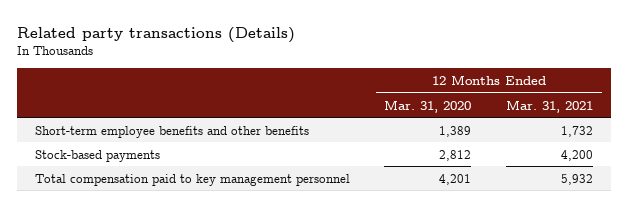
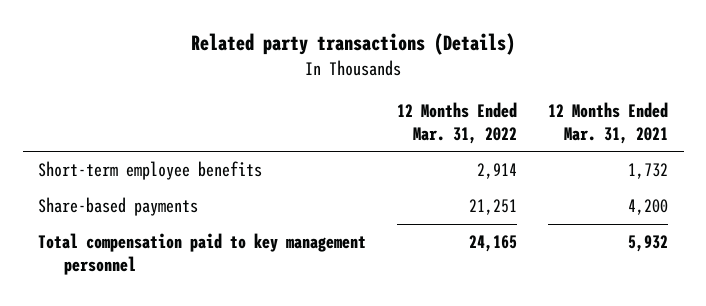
[384,99,472,113] Mar. 31, 2020 -> none
none -> [397,101,518,144] 12 Months Ended Mar. 31, 2022
[34,125,309,138] Short-term employee benefits and other benefits -> [38,161,263,181] Short-term employee benefits
[34,149,160,162] Stock-based payments -> [38,197,199,217] Share-based payments

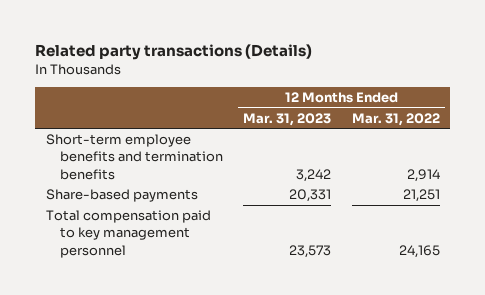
[548,101,669,144] 12 Months Ended Mar. 31, 2021 -> none
none -> [243,112,332,126] Mar. 31, 2023
[38,161,263,181] Short-term employee benefits -> [45,134,224,180] Short-term employee benefits and termination benefits

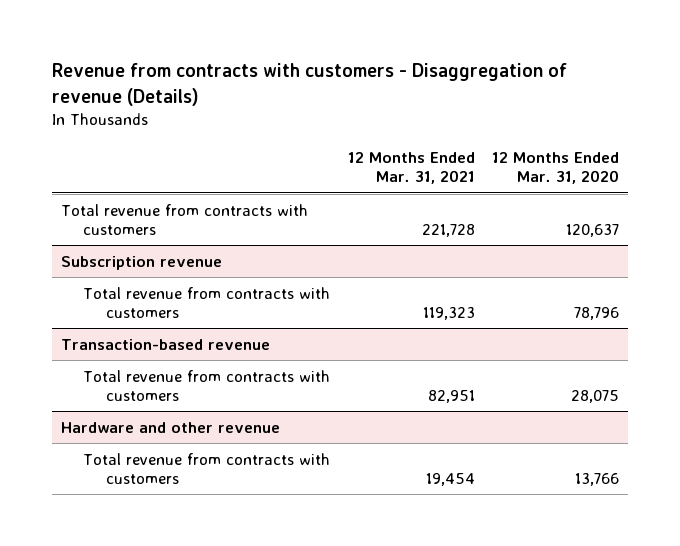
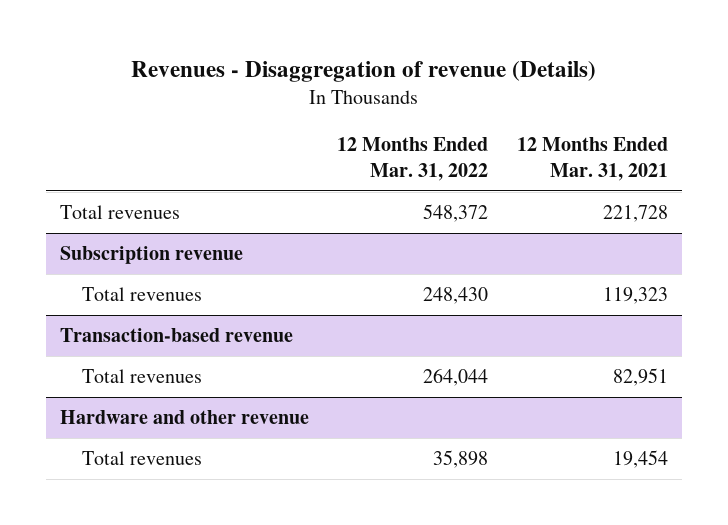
[51,63,567,106] Revenue from contracts with customers - Disaggregation of revenue (Details) -> [130,61,596,83] Revenues - Disaggregation of revenue (Details)
[492,151,620,185] 12 Months Ended Mar. 31, 2020 -> none
none -> [337,137,489,181] 12 Months Ended Mar. 31, 2022
[60,203,308,236] Total revenue from contracts with customers -> [60,204,181,219] Total revenues
[83,286,331,319] Total revenue from contracts with customers -> [81,286,202,301] Total revenues
[83,369,331,402] Total revenue from contracts with customers -> [81,368,202,383] Total revenues
[83,452,331,485] Total revenue from contracts with customers -> [81,450,202,465] Total revenues

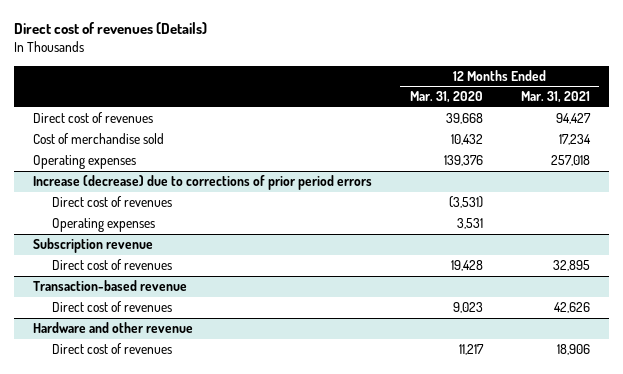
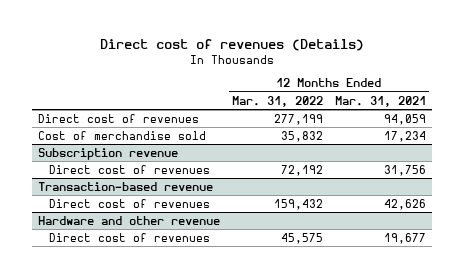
[409,91,483,104] Mar. 31, 2020 -> none
none -> [231,95,323,107] Mar. 31, 2022
[555,113,591,125] 94,427 -> [383,113,426,125] 94,059
[32,155,136,170] Operating expenses -> none
[32,175,372,191] Increase (decrease) due to corrections of prior period errors -> none
[52,196,173,208] Direct cost of revenues -> none
[52,218,156,233] Operating expenses -> none
[552,260,590,272] 32,895 -> [383,164,426,176] 31,756
[556,344,590,356] 18,906 -> [383,232,426,244] 19,677

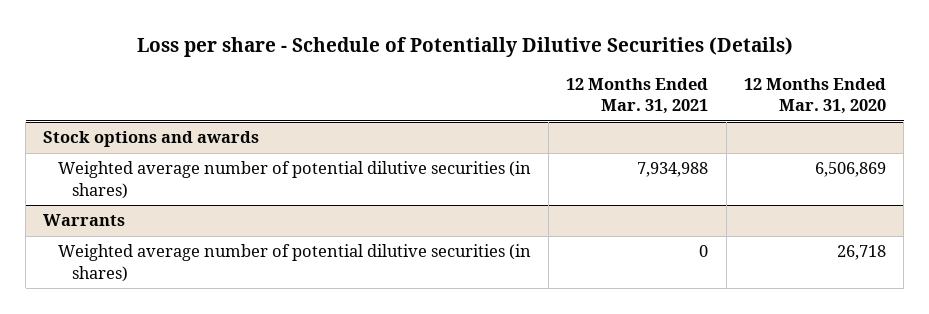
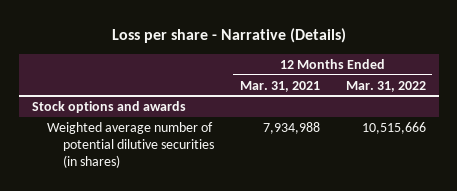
[136,36,793,57] Loss per share - Schedule of Potentially Dilutive Securities (Details) -> [111,28,346,44] Loss per share - Narrative (Details)
[743,77,886,115] 12 Months Ended Mar. 31, 2020 -> none
none -> [345,80,426,92] Mar. 31, 2022
[43,214,126,227] Warrants -> none
[57,244,531,282] Weighted average number of potential dilutive securities (in shares) -> none

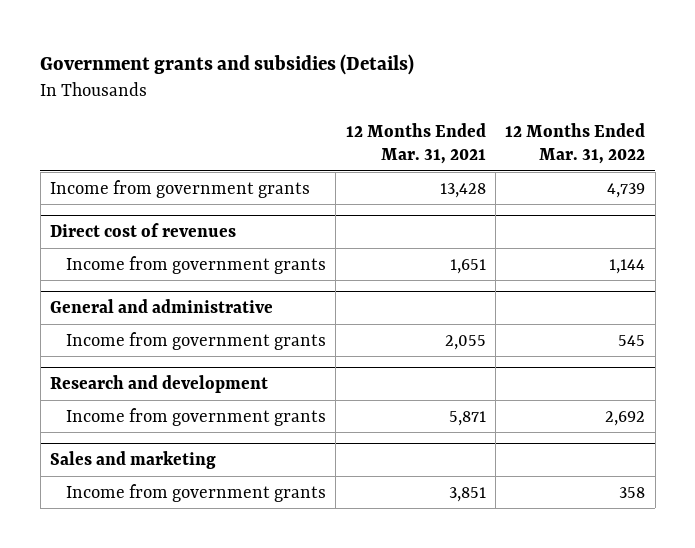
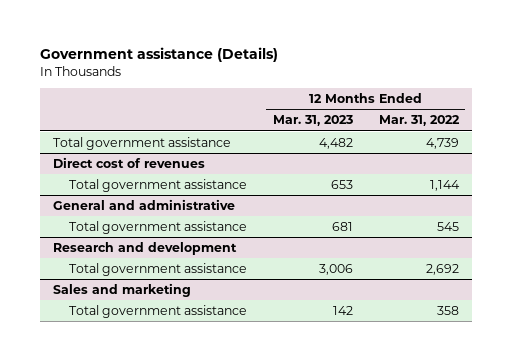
[40,53,415,75] Government grants and subsidies (Details) -> [39,47,278,63] Government assistance (Details)
[345,122,486,165] 12 Months Ended Mar. 31, 2021 -> none
none -> [272,115,353,127] Mar. 31, 2023
[49,179,310,198] Income from government grants -> [53,136,232,150] Total government assistance
[66,255,327,274] Income from government grants -> [68,178,247,192] Total government assistance
[66,331,327,350] Income from government grants -> [68,220,247,234] Total government assistance
[66,407,327,426] Income from government grants -> [68,262,247,276] Total government assistance
[66,483,327,502] Income from government grants -> [68,304,247,318] Total government assistance

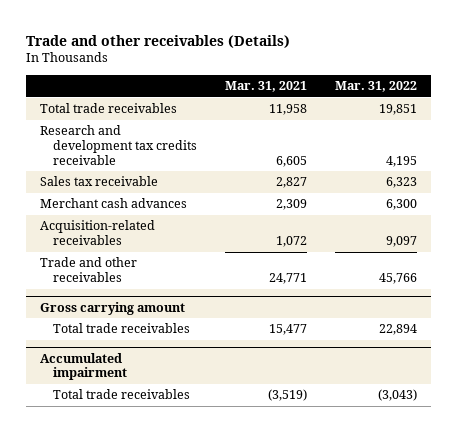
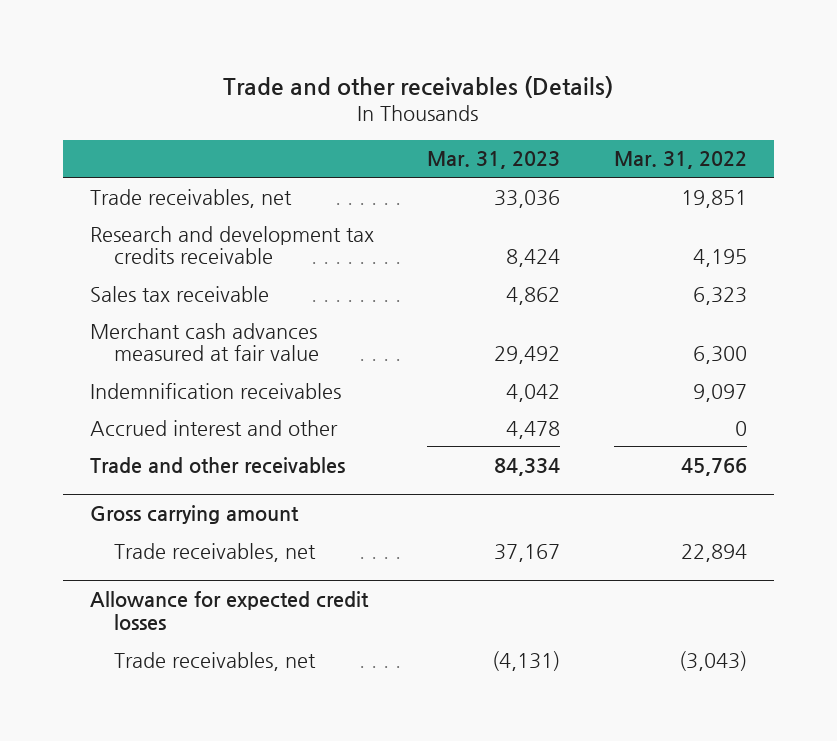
[225,81,308,93] Mar. 31, 2021 -> none
none -> [427,151,561,170] Mar. 31, 2023
[40,103,178,114] Total trade receivables -> [89,188,292,208] Trade receivables, net
[40,198,188,209] Merchant cash advances -> [89,322,319,362] Merchant cash advances measured at fair value
[40,220,156,246] Acquisition-related receivables -> [89,382,341,399] Indemnification receivables
none -> [89,419,338,436] Accrued interest and other
[53,323,191,334] Total trade receivables -> [113,542,316,562] Trade receivables, net
[40,352,128,381] Accumulated impairment -> [89,591,369,630] Allowance for expected credit losses
[53,389,191,400] Total trade receivables -> [113,651,316,671] Trade receivables, net

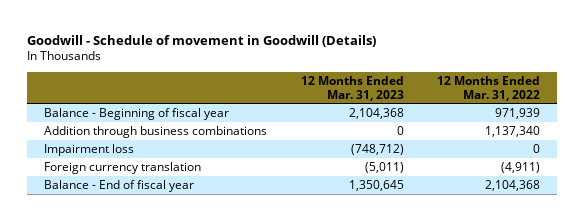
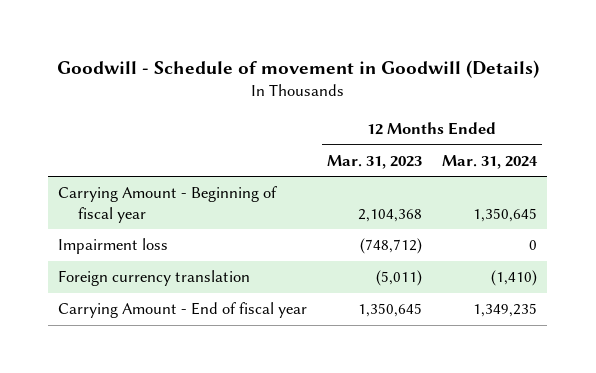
[437,75,541,101] 12 Months Ended Mar. 31, 2022 -> none
none -> [442,154,539,169] Mar. 31, 2024
[44,125,268,138] Addition through business combinations -> none
[44,107,230,120] Balance - Beginning of fiscal year -> [58,186,278,223] Carrying Amount - Beginning of fiscal year
[44,179,195,192] Balance - End of fiscal year -> [58,302,308,319] Carrying Amount - End of fiscal year

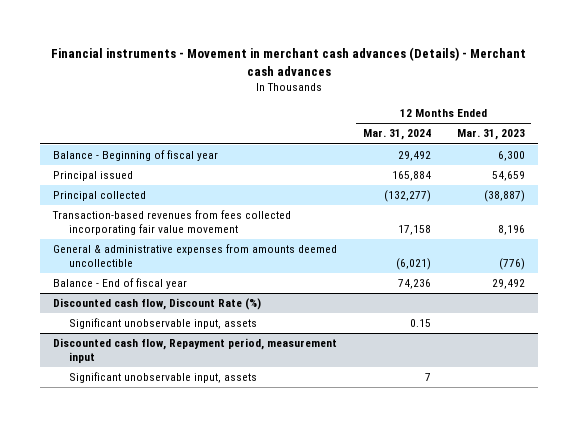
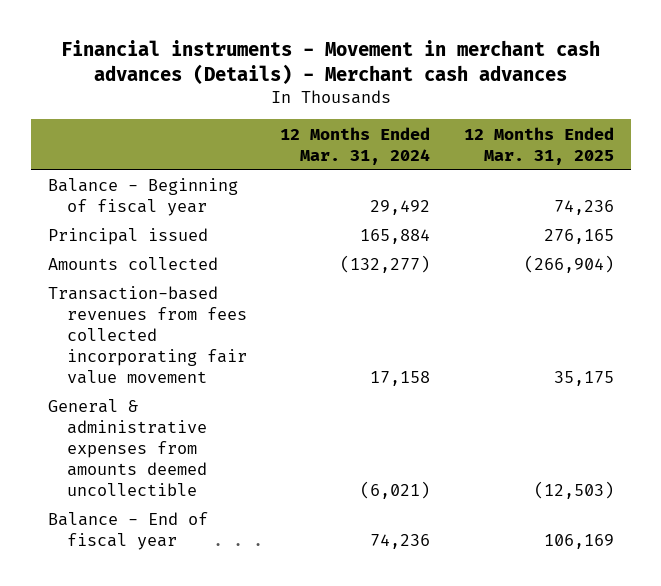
[456,129,525,141] Mar. 31, 2023 -> none
none -> [463,126,614,165] 12 Months Ended Mar. 31, 2025
[52,191,146,202] Principal collected -> [47,257,218,271] Amounts collected
[52,298,261,311] Discounted cash flow, Discount Rate (%) -> none
[68,318,257,330] Significant unobservable input, assets -> none
[52,338,337,364] Discounted cash flow, Repayment period, measurement input -> none
[68,372,257,384] Significant unobservable input, assets -> none

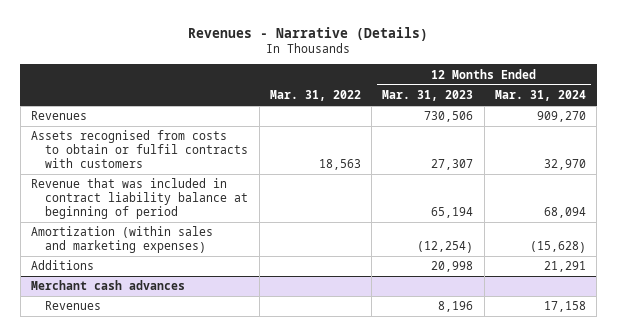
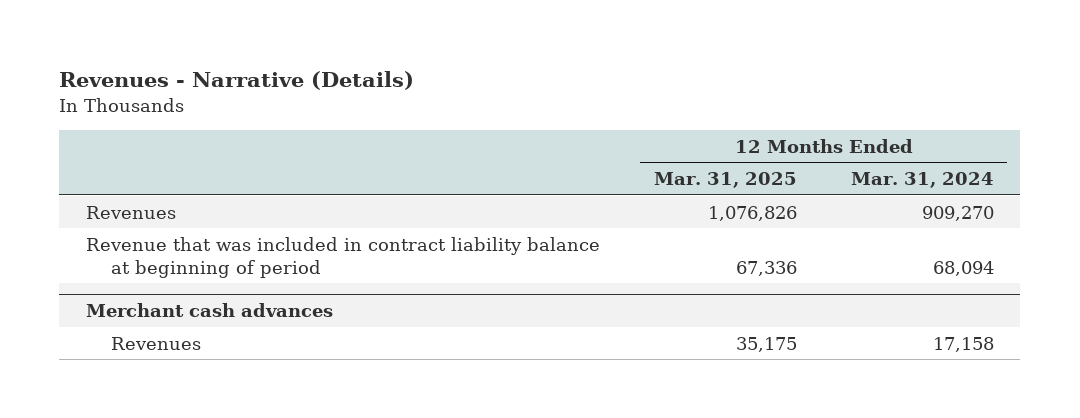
[269,89,361,101] Mar. 31, 2022 -> none
[382,89,474,101] Mar. 31, 2023 -> none
none -> [653,172,797,189] Mar. 31, 2025
[30,130,249,169] Assets recognised from costs to obtain or fulfil contracts with customers -> none
[30,226,213,254] Amortization (within sales and marketing expenses) -> none
[30,260,94,271] Additions -> none

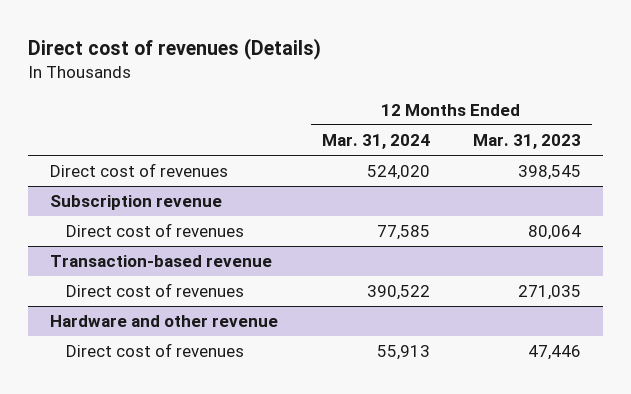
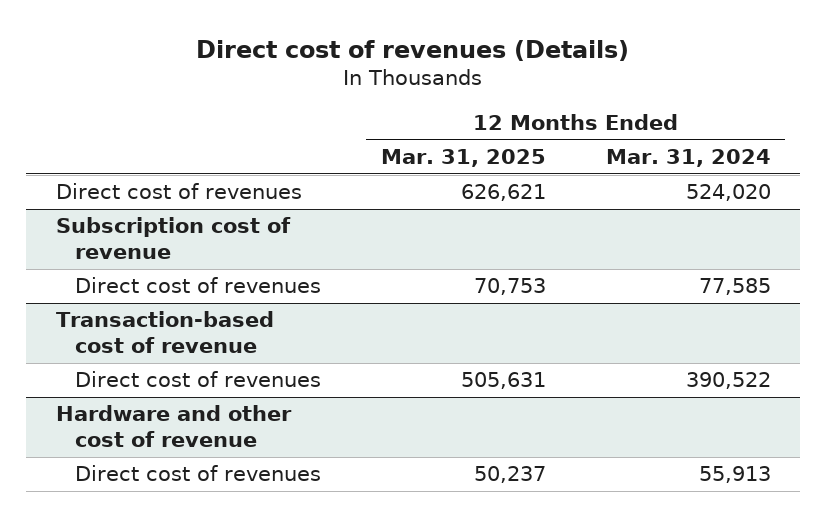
[473,134,582,150] Mar. 31, 2023 -> none
none -> [380,149,546,168] Mar. 31, 2025
[50,195,223,211] Subscription revenue -> [55,217,291,260] Subscription cost of revenue
[50,255,273,268] Transaction-based revenue -> [55,311,274,354] Transaction-based cost of revenue
[50,315,279,328] Hardware and other revenue -> [55,405,292,448] Hardware and other cost of revenue

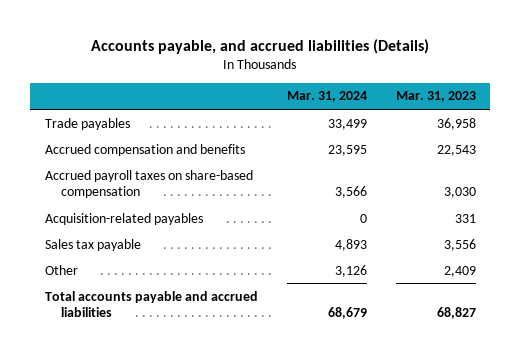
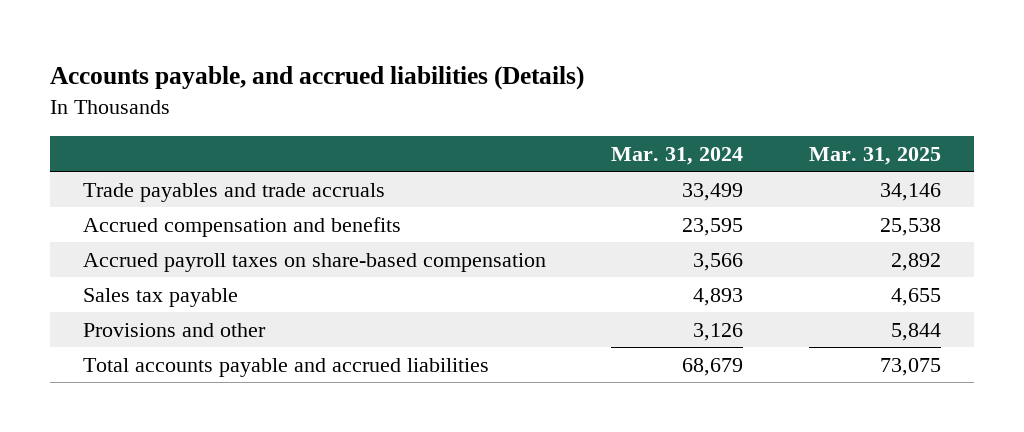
[395,91,476,103] Mar. 31, 2023 -> none
none -> [809,146,942,165] Mar. 31, 2025
[44,117,130,130] Trade payables -> [82,182,385,202] Trade payables and trade accruals
[44,212,203,225] Acquisition-related payables -> none
[44,264,78,275] Other -> [82,322,266,337] Provisions and other

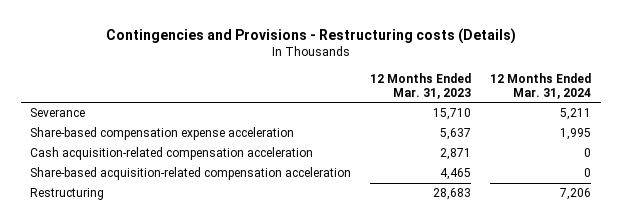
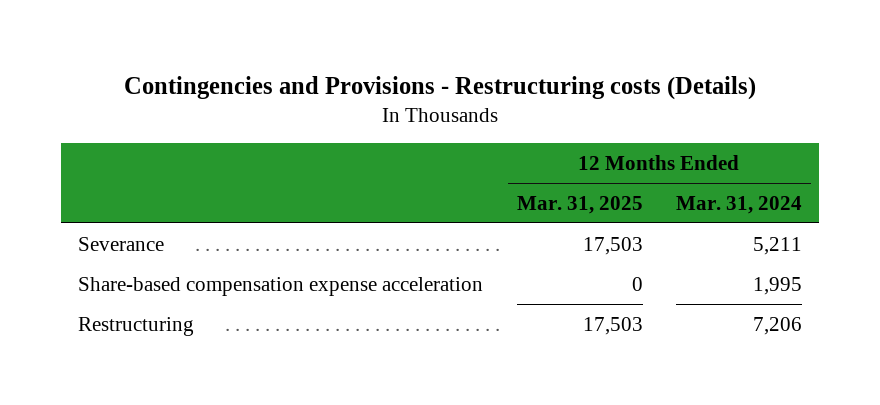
[370,72,472,99] 12 Months Ended Mar. 31, 2023 -> none
none -> [516,195,643,214] Mar. 31, 2025
[30,147,314,161] Cash acquisition-related compensation acceleration -> none
[30,167,352,181] Share-based acquisition-related compensation acceleration -> none

